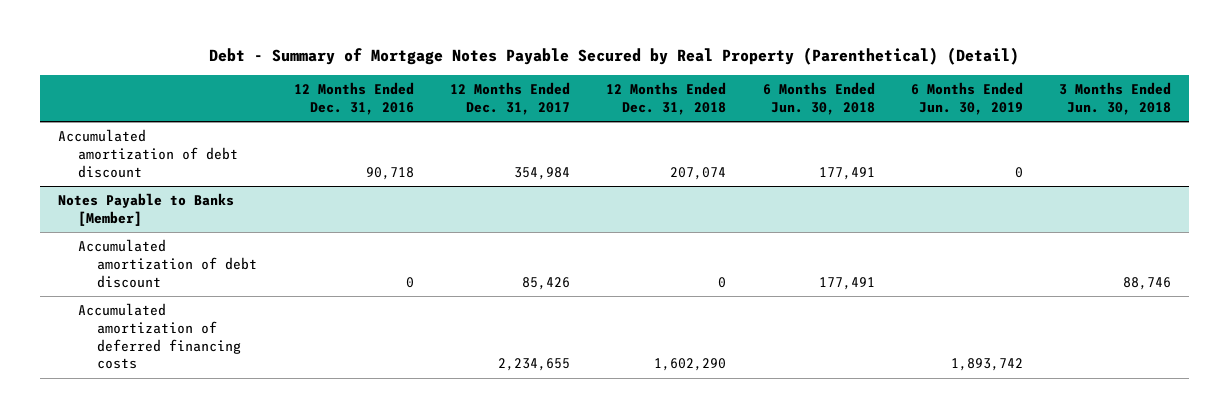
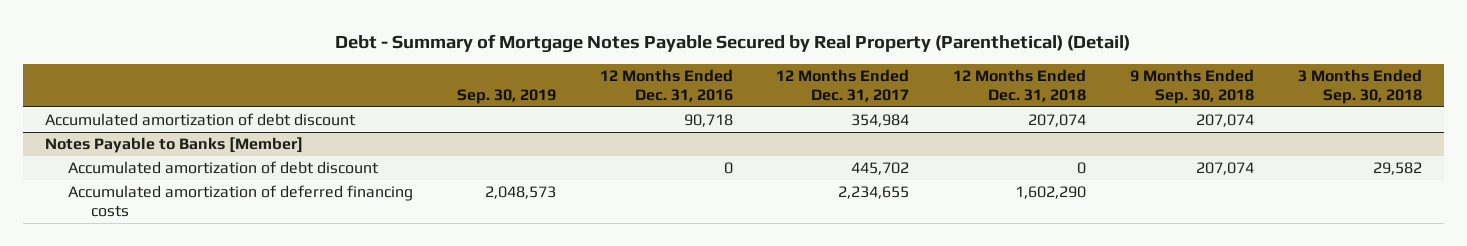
[762,81,875,115] 6 Months Ended Jun. 30, 2018 -> none
[910,81,1023,115] 6 Months Ended Jun. 30, 2019 -> none
[1059,81,1172,115] 3 Months Ended Jun. 30, 2018 -> none
none -> [456,89,556,105] Sep. 30, 2019
none -> [1130,68,1255,105] 9 Months Ended Sep. 30, 2018
none -> [1297,68,1422,105] 3 Months Ended Sep. 30, 2018
[522,276,571,290] 85,426 -> [851,162,910,176] 445,702

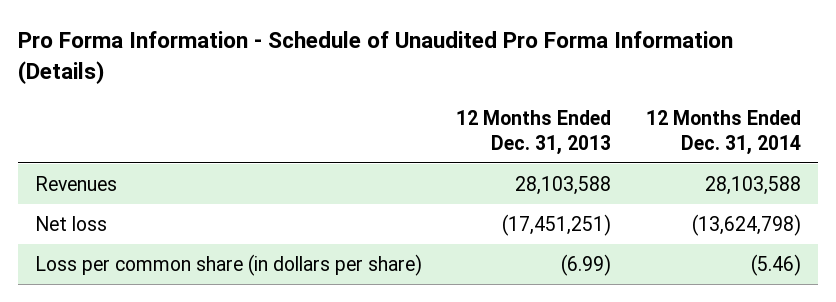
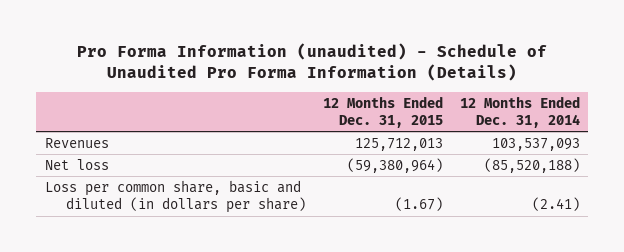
[17,31,733,84] Pro Forma Information - Schedule of Unaudited Pro Forma Information (Details) -> [77,43,548,82] Pro Forma Information (unaudited) - Schedule of Unaudited Pro Forma Information (Details)
[456,110,612,156] 12 Months Ended Dec. 31, 2013 -> none
none -> [322,95,443,129] 12 Months Ended Dec. 31, 2015
[704,175,801,195] 28,103,588 -> [491,137,580,151] 103,537,093
[691,213,801,236] (13,624,798) -> [483,157,580,173] (85,520,188)
[35,253,423,276] Loss per common share (in dollars per share) -> [44,179,306,214] Loss per common share, basic and diluted (in dollars per share)
[750,253,801,276] (5.46) -> [531,197,580,212] (2.41)

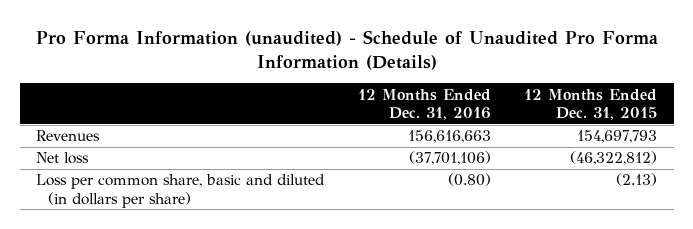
[459,95,580,129] 12 Months Ended Dec. 31, 2014 -> none
none -> [357,88,491,120] 12 Months Ended Dec. 31, 2016
[354,137,443,151] 125,712,013 -> [577,130,658,144] 154,697,793
[346,157,443,173] (59,380,964) -> [570,151,658,166] (46,322,812)
[394,197,443,212] (1.67) -> [616,173,658,187] (2.13)

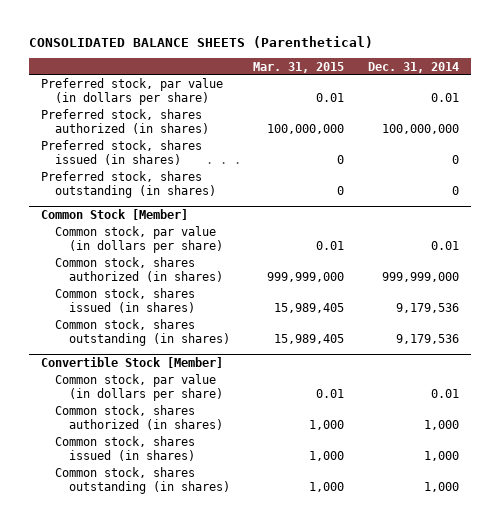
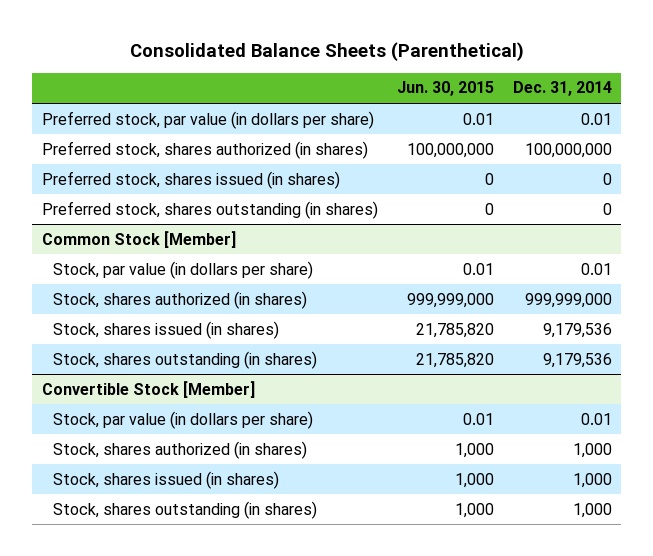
[29,35,374,48] CONSOLIDATED BALANCE SHEETS (Parenthetical) -> [129,41,524,61] Consolidated Balance Sheets (Parenthetical)
[253,61,345,73] Mar. 31, 2015 -> none
none -> [396,81,494,97] Jun. 30, 2015
[54,226,223,254] Common stock, par value (in dollars per share) -> [53,260,314,279] Stock, par value (in dollars per share)
[54,257,223,283] Common stock, shares authorized (in shares) -> [53,290,308,309] Stock, shares authorized (in shares)
[54,288,195,314] Common stock, shares issued (in shares) -> [53,320,280,339] Stock, shares issued (in shares)
[54,319,230,347] Common stock, shares outstanding (in shares) -> [53,350,318,369] Stock, shares outstanding (in shares)
[54,374,223,402] Common stock, par value (in dollars per share) -> [53,410,314,429] Stock, par value (in dollars per share)
[54,405,223,431] Common stock, shares authorized (in shares) -> [53,440,308,459] Stock, shares authorized (in shares)
[54,436,195,462] Common stock, shares issued (in shares) -> [53,470,280,489] Stock, shares issued (in shares)
[54,467,230,495] Common stock, shares outstanding (in shares) -> [53,500,318,519] Stock, shares outstanding (in shares)

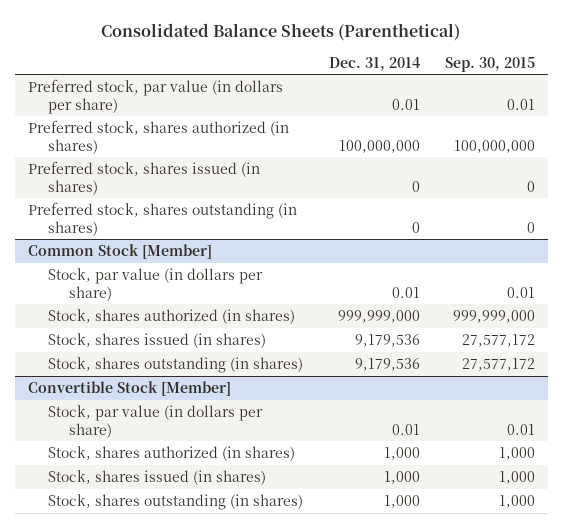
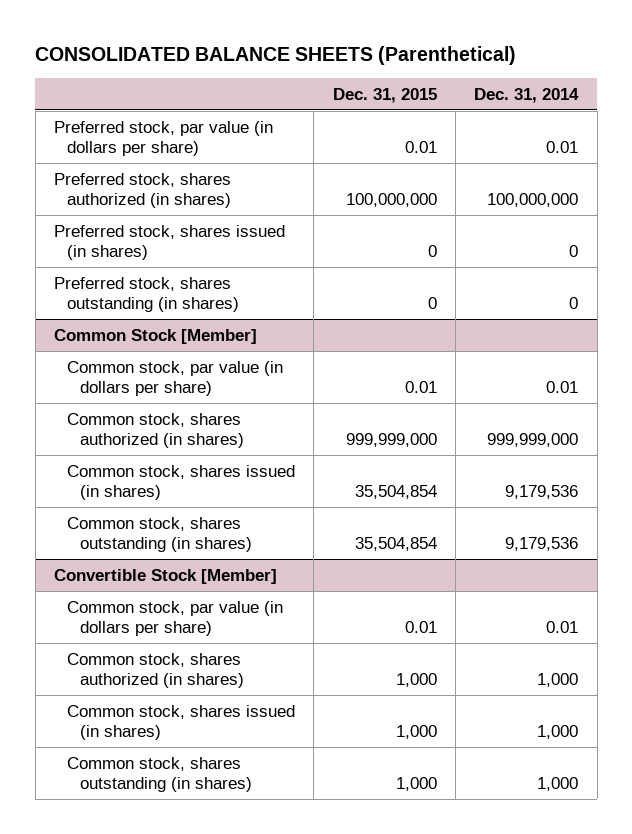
[101,22,461,41] Consolidated Balance Sheets (Parenthetical) -> [35,46,517,66] CONSOLIDATED BALANCE SHEETS (Parenthetical)
[444,56,535,72] Sep. 30, 2015 -> none
none -> [332,87,437,103] Dec. 31, 2015
[48,268,264,301] Stock, par value (in dollars per share) -> [66,360,283,396] Common stock, par value (in dollars per share)
[48,309,296,325] Stock, shares authorized (in shares) -> [66,412,244,448] Common stock, shares authorized (in shares)
[48,333,267,349] Stock, shares issued (in shares) -> [66,464,295,500] Common stock, shares issued (in shares)
[48,357,304,374] Stock, shares outstanding (in shares) -> [66,516,252,552] Common stock, shares outstanding (in shares)
[48,405,264,438] Stock, par value (in dollars per share) -> [66,600,283,636] Common stock, par value (in dollars per share)
[48,446,296,462] Stock, shares authorized (in shares) -> [66,652,244,688] Common stock, shares authorized (in shares)
[48,470,267,486] Stock, shares issued (in shares) -> [66,704,295,740] Common stock, shares issued (in shares)
[48,494,304,511] Stock, shares outstanding (in shares) -> [66,756,252,792] Common stock, shares outstanding (in shares)

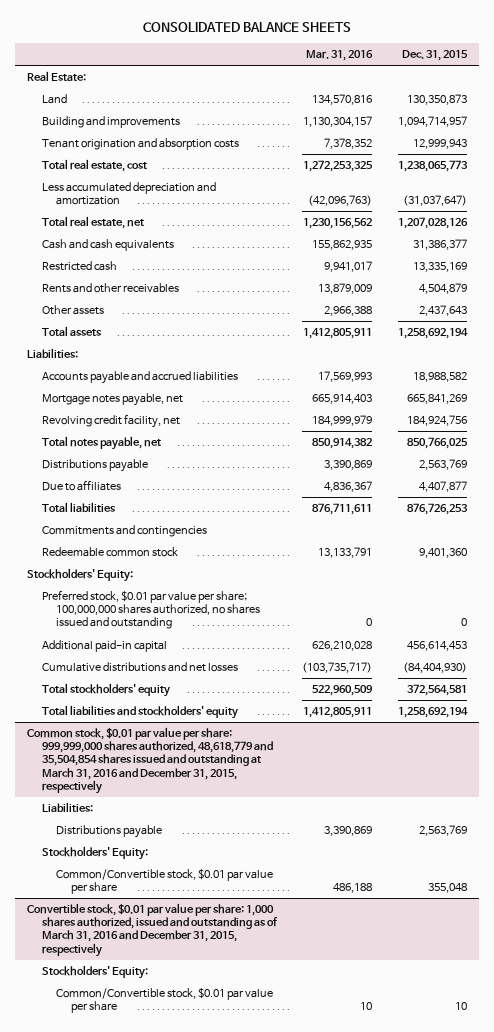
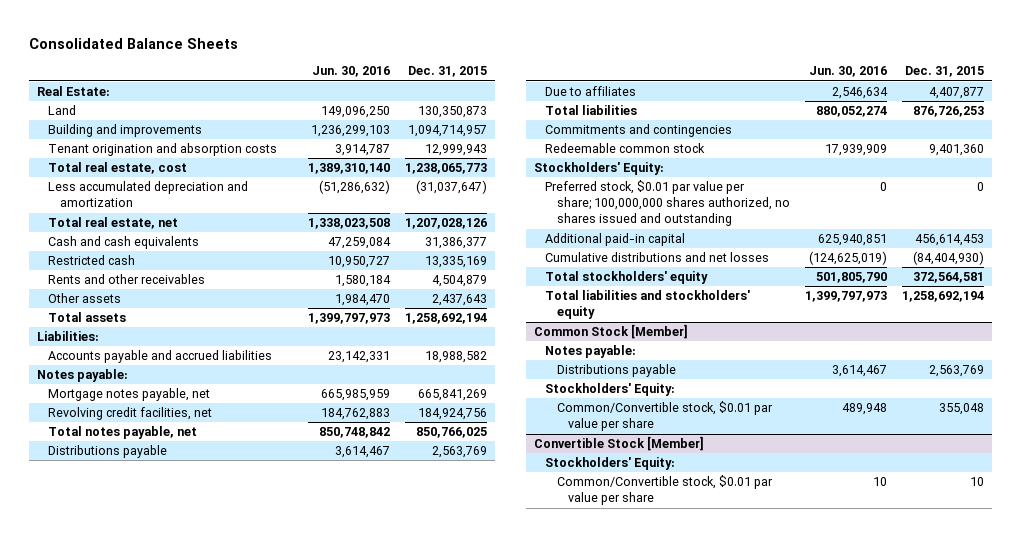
[142,22,351,33] CONSOLIDATED BALANCE SHEETS -> [29,37,239,49] Consolidated Balance Sheets
[306,50,374,62] Mar. 31, 2016 -> none
none -> [311,66,390,78] Jun. 30, 2016
none -> [36,369,128,383] Notes payable:
[41,414,180,429] Revolving credit facility, net -> [48,407,213,421] Revolving credit facilities, net
[41,802,93,813] Liabilities: -> none
[27,727,273,794] Common stock, $0.01 par value per share; 999,999,000 shares authorized, 48,618,779 and 35,504,854 shares issued and outstanding at March 31, 2016 and December 31, 2015, respectively -> [533,324,688,340] Common Stock [Member]
none -> [545,345,637,359] Notes payable:
[27,903,278,957] Convertible stock, $0.01 par value per share; 1,000 shares authorized, issued and outstanding as of March 31, 2016 and December 31, 2015, respectively -> [533,436,704,452] Convertible Stock [Member]

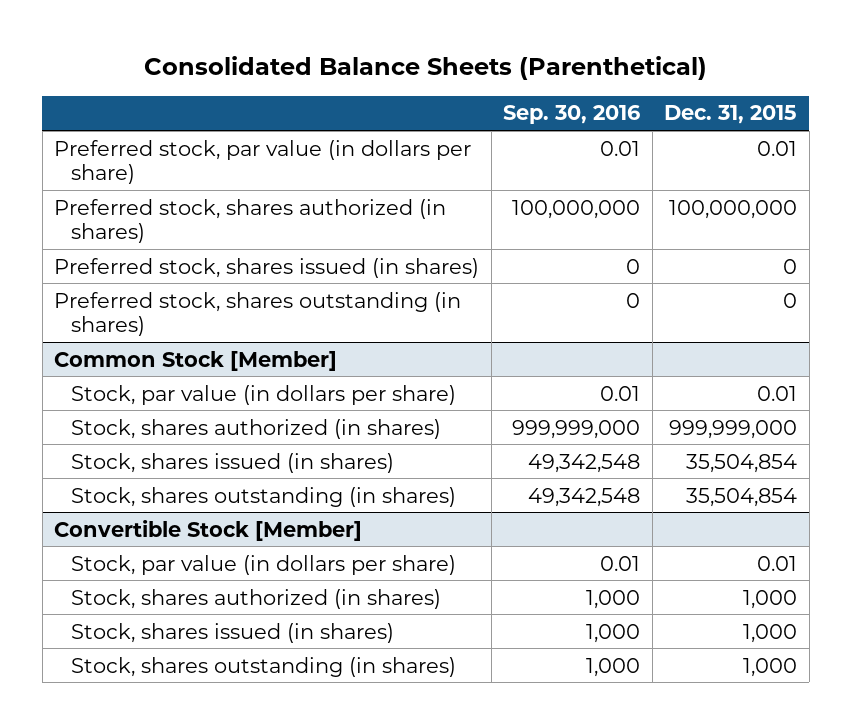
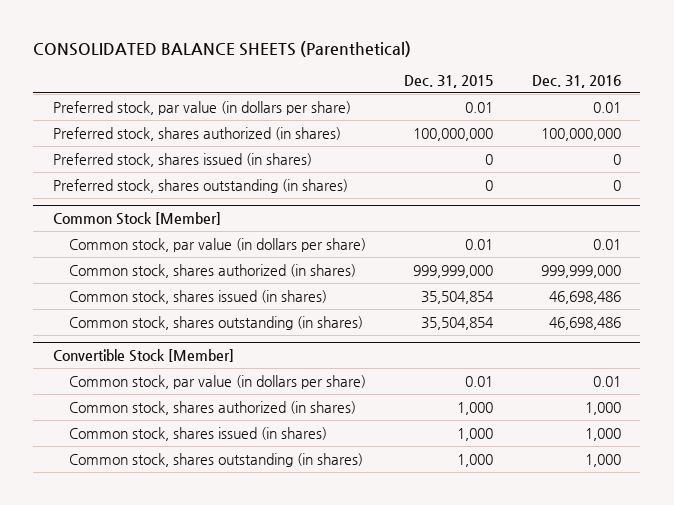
[143,55,707,80] Consolidated Balance Sheets (Parenthetical) -> [33,40,412,57] CONSOLIDATED BALANCE SHEETS (Parenthetical)
[503,105,641,125] Sep. 30, 2016 -> none
none -> [531,74,621,88] Dec. 31, 2016
[71,384,457,405] Stock, par value (in dollars per share) -> [68,237,366,252] Common stock, par value (in dollars per share)
[71,418,442,439] Stock, shares authorized (in shares) -> [68,263,356,278] Common stock, shares authorized (in shares)
[71,452,395,473] Stock, shares issued (in shares) -> [68,289,327,304] Common stock, shares issued (in shares)
[71,486,457,507] Stock, shares outstanding (in shares) -> [68,315,363,330] Common stock, shares outstanding (in shares)
[71,554,457,575] Stock, par value (in dollars per share) -> [68,374,366,389] Common stock, par value (in dollars per share)
[71,588,442,609] Stock, shares authorized (in shares) -> [68,400,356,415] Common stock, shares authorized (in shares)
[71,622,395,643] Stock, shares issued (in shares) -> [68,426,327,441] Common stock, shares issued (in shares)
[71,656,457,677] Stock, shares outstanding (in shares) -> [68,452,363,467] Common stock, shares outstanding (in shares)

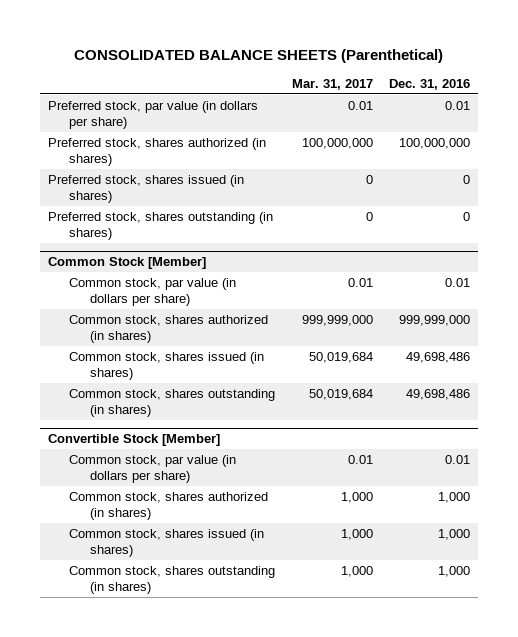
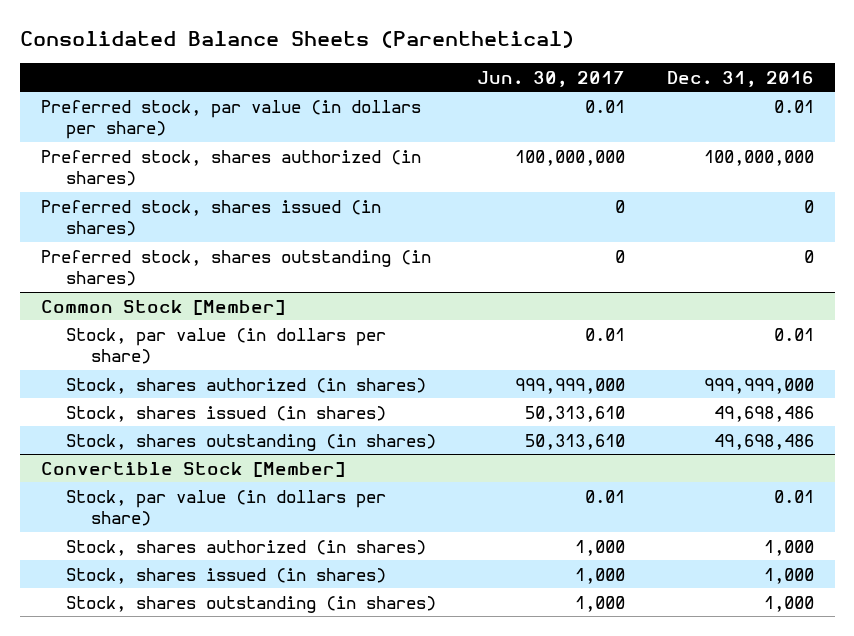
[74,49,444,64] CONSOLIDATED BALANCE SHEETS (Parenthetical) -> [19,31,574,49] Consolidated Balance Sheets (Parenthetical)
[291,79,373,91] Mar. 31, 2017 -> none
none -> [477,70,626,87] Jun. 30, 2017
[69,277,237,307] Common stock, par value (in dollars per share) -> [65,327,386,365] Stock, par value (in dollars per share)
[69,314,269,344] Common stock, shares authorized (in shares) -> [65,377,426,394] Stock, shares authorized (in shares)
[69,351,265,381] Common stock, shares issued (in shares) -> [65,405,386,422] Stock, shares issued (in shares)
[69,388,276,418] Common stock, shares outstanding (in shares) -> [65,433,436,451] Stock, shares outstanding (in shares)
[69,454,237,484] Common stock, par value (in dollars per share) -> [65,489,386,527] Stock, par value (in dollars per share)
[69,491,269,521] Common stock, shares authorized (in shares) -> [65,539,426,556] Stock, shares authorized (in shares)
[69,528,265,558] Common stock, shares issued (in shares) -> [65,567,386,584] Stock, shares issued (in shares)
[69,565,276,595] Common stock, shares outstanding (in shares) -> [65,595,436,613] Stock, shares outstanding (in shares)

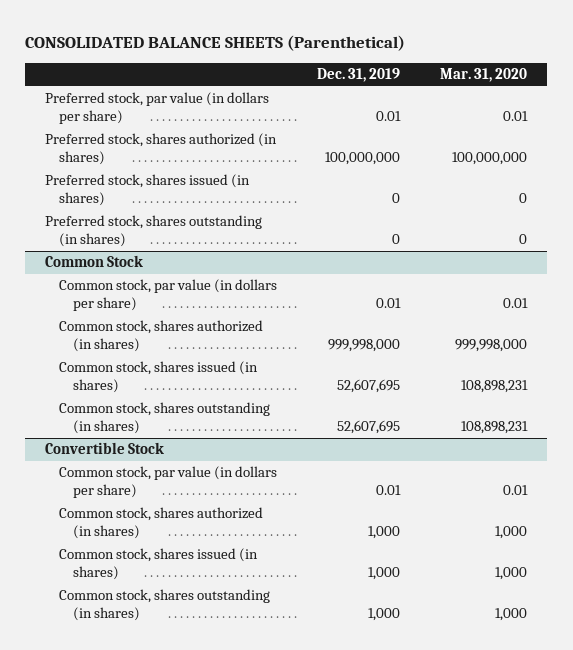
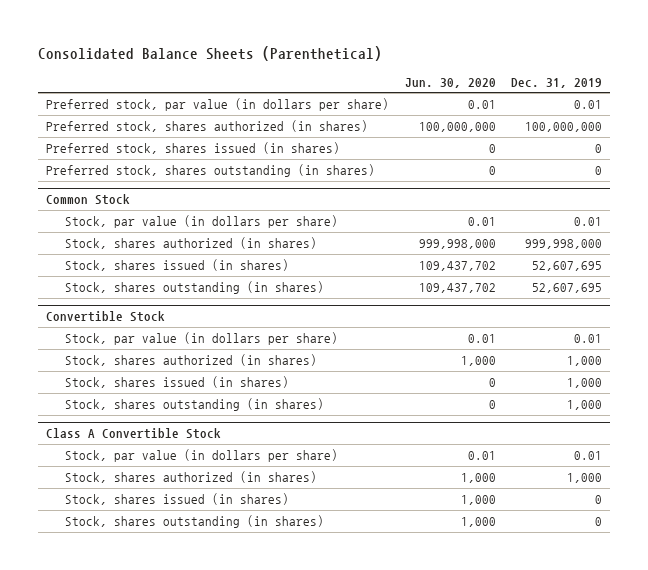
[25,35,406,52] CONSOLIDATED BALANCE SHEETS (Parenthetical) -> [38,46,383,62] Consolidated Balance Sheets (Parenthetical)
[440,68,528,83] Mar. 31, 2020 -> none
none -> [404,77,496,88] Jun. 30, 2020
[59,279,278,312] Common stock, par value (in dollars per share) -> [64,214,338,228] Stock, par value (in dollars per share)
[59,320,264,353] Common stock, shares authorized (in shares) -> [64,236,317,249] Stock, shares authorized (in shares)
[59,361,259,394] Common stock, shares issued (in shares) -> [64,258,289,271] Stock, shares issued (in shares)
[59,402,271,435] Common stock, shares outstanding (in shares) -> [64,280,324,294] Stock, shares outstanding (in shares)
[59,466,278,499] Common stock, par value (in dollars per share) -> [64,331,338,345] Stock, par value (in dollars per share)
[59,507,264,540] Common stock, shares authorized (in shares) -> [64,353,317,366] Stock, shares authorized (in shares)
[59,548,259,581] Common stock, shares issued (in shares) -> [64,375,289,388] Stock, shares issued (in shares)
[59,589,271,622] Common stock, shares outstanding (in shares) -> [64,397,324,411] Stock, shares outstanding (in shares)
none -> [46,428,222,440] Class A Convertible Stock
none -> [64,448,338,462] Stock, par value (in dollars per share)
none -> [64,470,317,483] Stock, shares authorized (in shares)
none -> [64,492,289,505] Stock, shares issued (in shares)
none -> [64,514,324,528] Stock, shares outstanding (in shares)

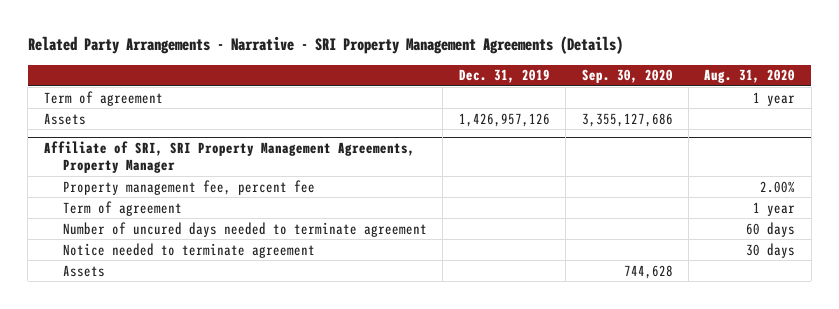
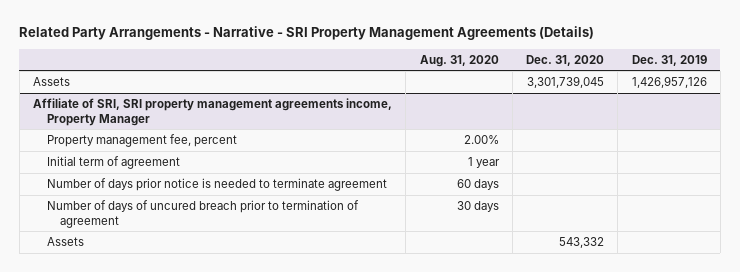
[581,69,673,84] Sep. 30, 2020 -> none
none -> [526,54,605,66] Dec. 31, 2020
[43,90,163,106] Term of agreement -> none
[43,141,415,174] Affiliate of SRI, SRI Property Management Agreements, Property Manager -> [33,98,393,126] Affiliate of SRI, SRI property management agreements income, Property Manager
[62,179,315,195] Property management fee, percent fee -> [46,134,237,148] Property management fee, percent
[62,200,182,216] Term of agreement -> [46,156,180,170] Initial term of agreement
[62,221,427,237] Number of uncured days needed to terminate agreement -> [46,178,387,192] Number of days prior notice is needed to terminate agreement
[62,242,315,258] Notice needed to terminate agreement -> [46,200,359,228] Number of days of uncured breach prior to termination of agreement

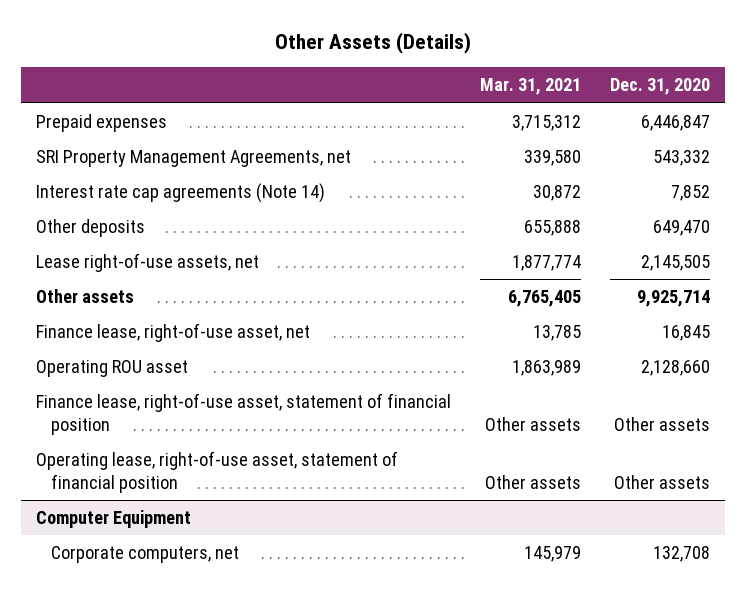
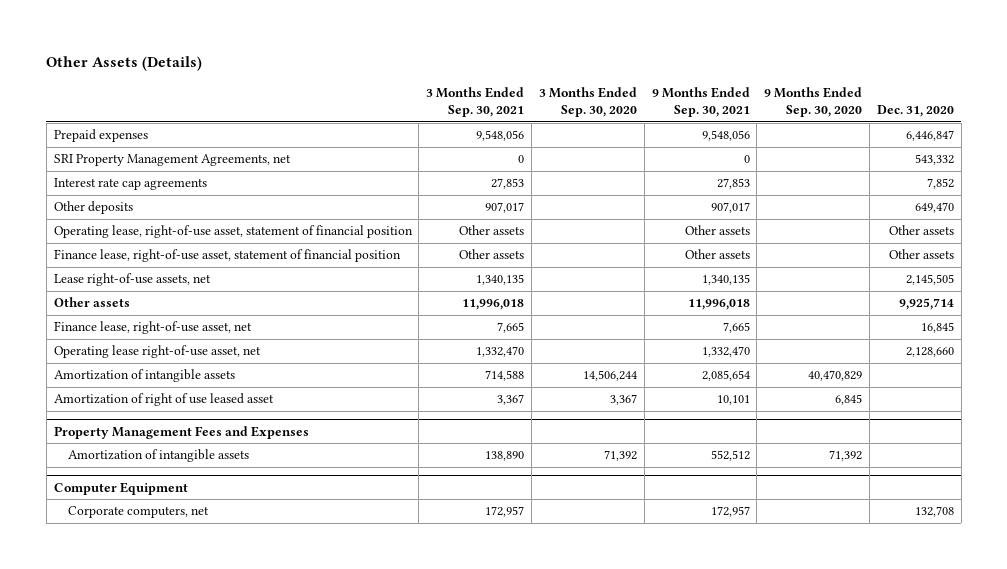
[479,78,581,96] Mar. 31, 2021 -> none
none -> [426,87,525,118] 3 Months Ended Sep. 30, 2021
none -> [538,87,637,118] 3 Months Ended Sep. 30, 2020
none -> [651,87,750,118] 9 Months Ended Sep. 30, 2021
none -> [764,87,863,118] 9 Months Ended Sep. 30, 2020
[35,183,325,204] Interest rate cap agreements (Note 14) -> [53,178,207,191] Interest rate cap agreements
[35,451,398,493] Operating lease, right-of-use asset, statement of financial position -> [53,225,413,239] Operating lease, right-of-use asset, statement of financial position
[35,393,451,435] Finance lease, right-of-use asset, statement of financial position -> [53,249,401,263] Finance lease, right-of-use asset, statement of financial position
[35,360,188,378] Operating ROU asset -> [53,345,261,359] Operating lease right-of-use asset, net
none -> [53,369,235,383] Amortization of intangible assets
none -> [53,393,274,407] Amortization of right of use leased asset
none -> [53,425,309,439] Property Management Fees and Expenses
none -> [68,449,250,463] Amortization of intangible assets

